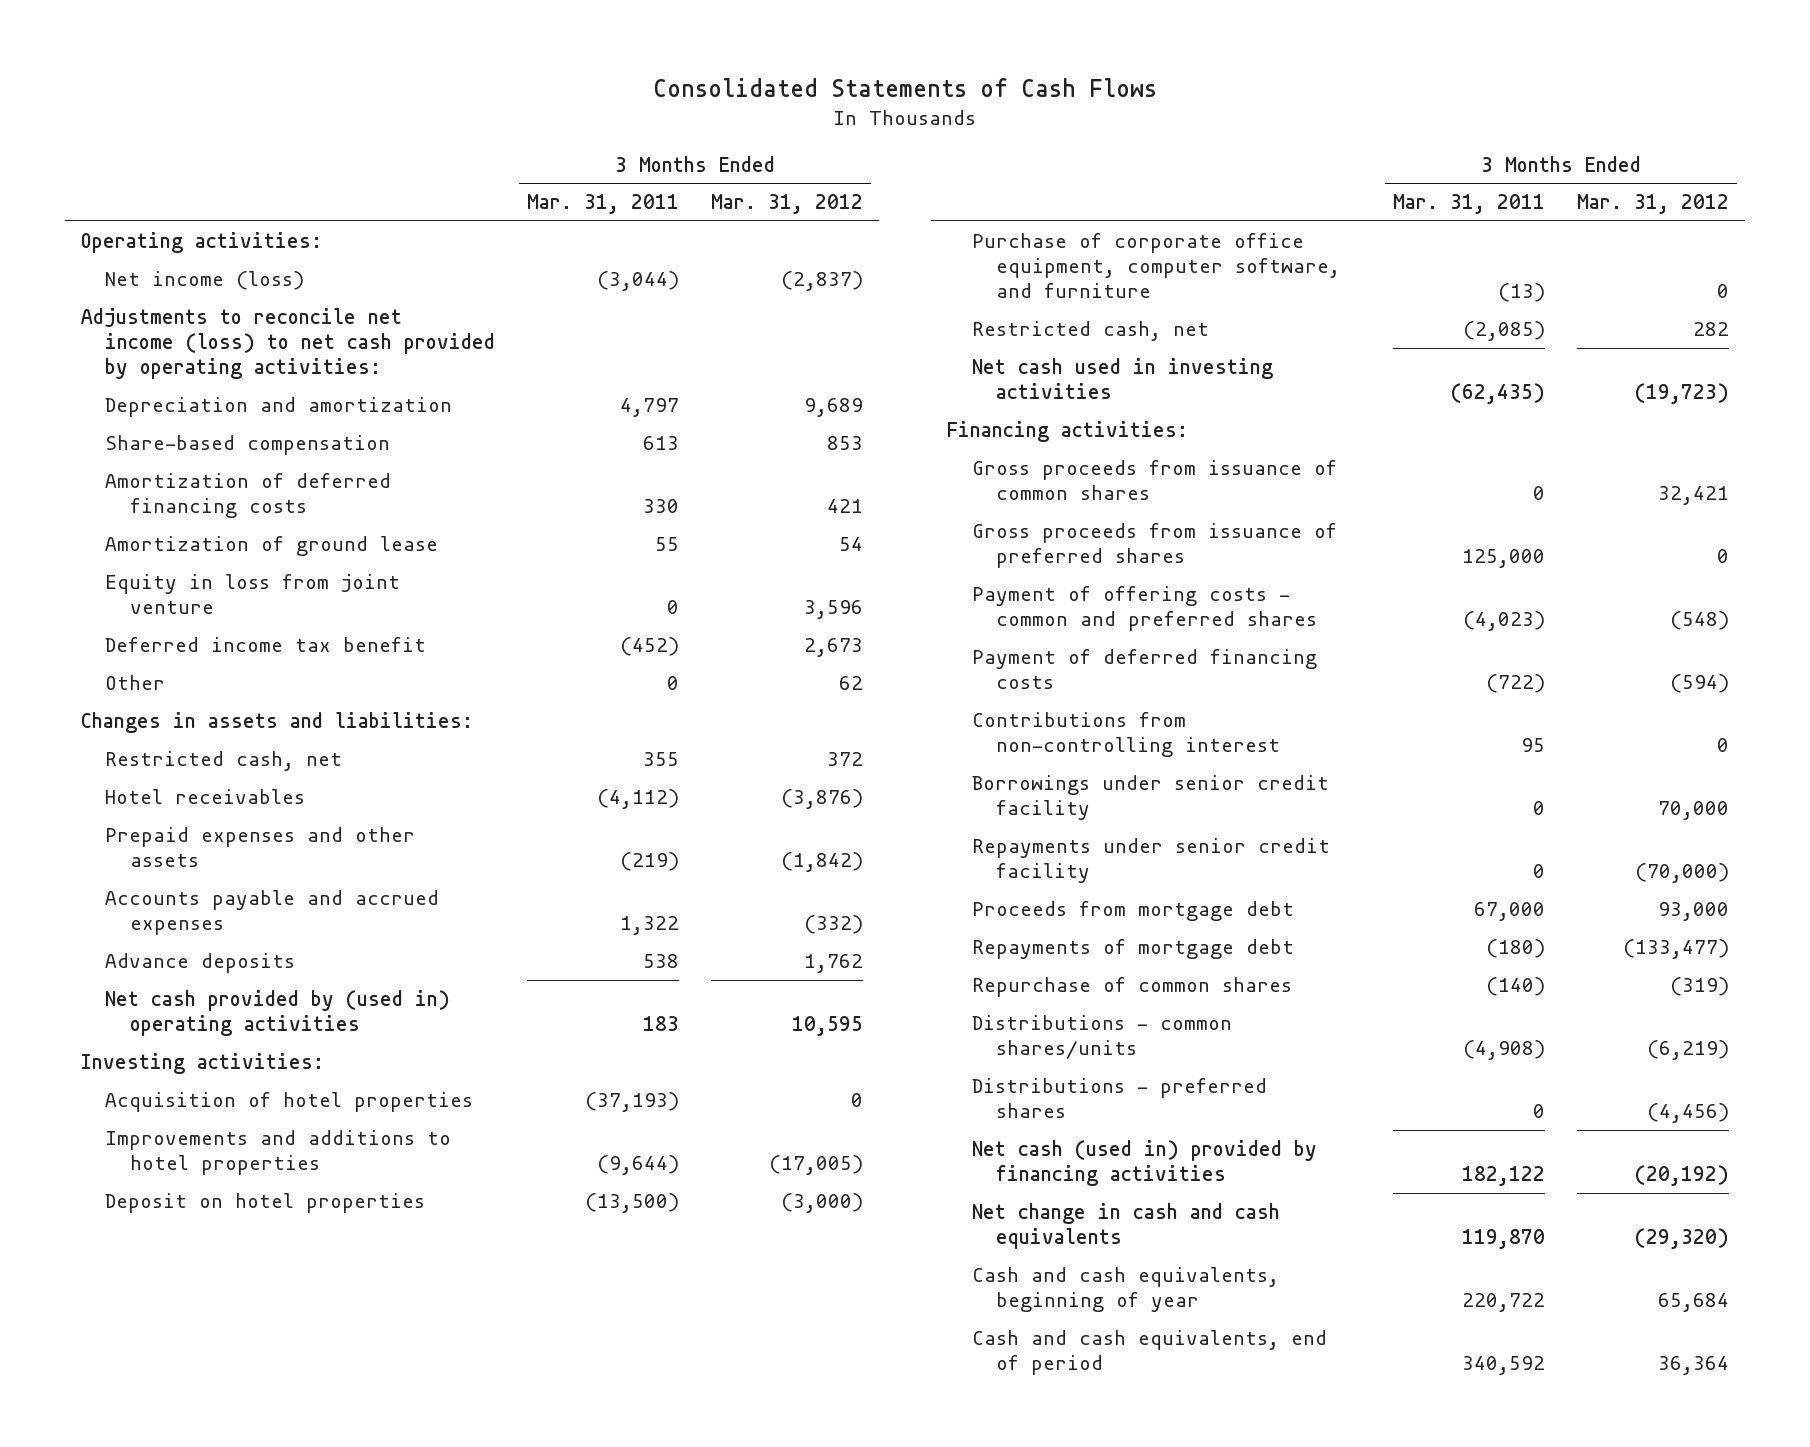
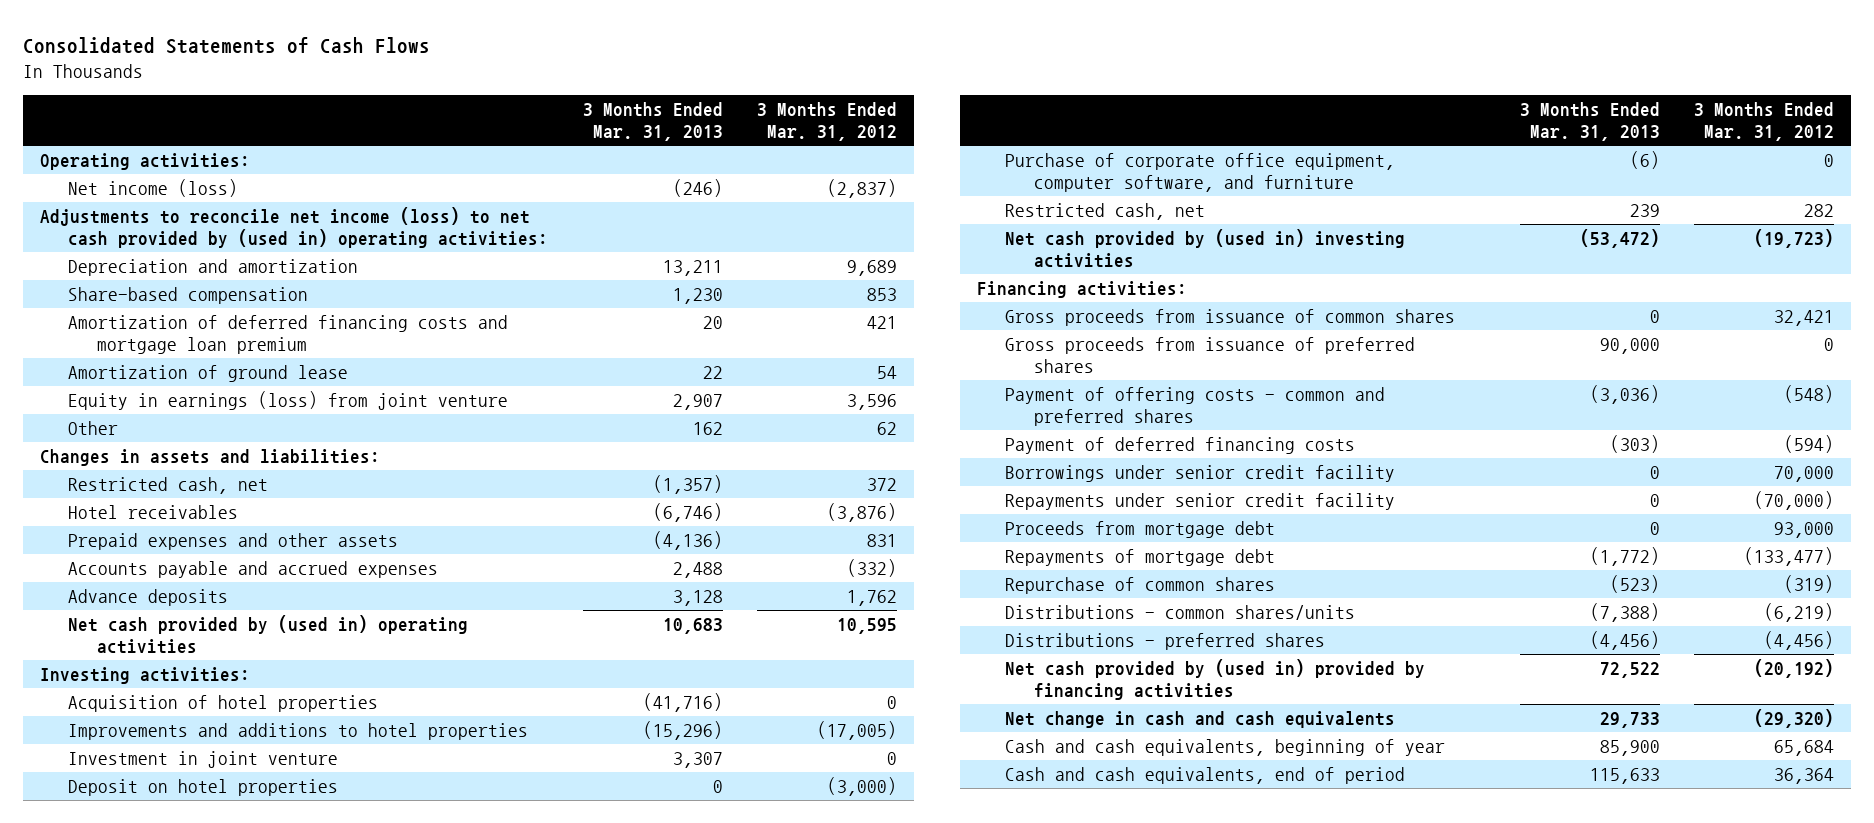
[527,194,680,215] Mar. 31, 2011 -> none
none -> [582,101,723,142] 3 Months Ended Mar. 31, 2013
[80,307,496,380] Adjustments to reconcile net income (loss) to net cash provided by operating activities: -> [40,206,549,249] Adjustments to reconcile net income (loss) to net cash provided by (used in) operating activities:
[105,472,392,518] Amortization of deferred financing costs -> [68,314,509,355] Amortization of deferred financing costs and mortgage loan premium
[105,636,427,652] Deferred income tax benefit -> none
[105,573,401,614] Equity in loss from joint venture -> [68,390,509,410] Equity in earnings (loss) from joint venture
[781,851,864,872] (1,842) -> [866,533,897,547] 831
none -> [68,750,339,768] Investment in joint venture
[971,357,1273,399] Net cash used in investing activities -> [1005,228,1406,269] Net cash provided by (used in) investing activities
[971,711,1280,757] Contributions from non-controlling interest -> none
[971,1139,1317,1186] Net cash (used in) provided by financing activities -> [1005,658,1426,701] Net cash provided by (used in) provided by financing activities

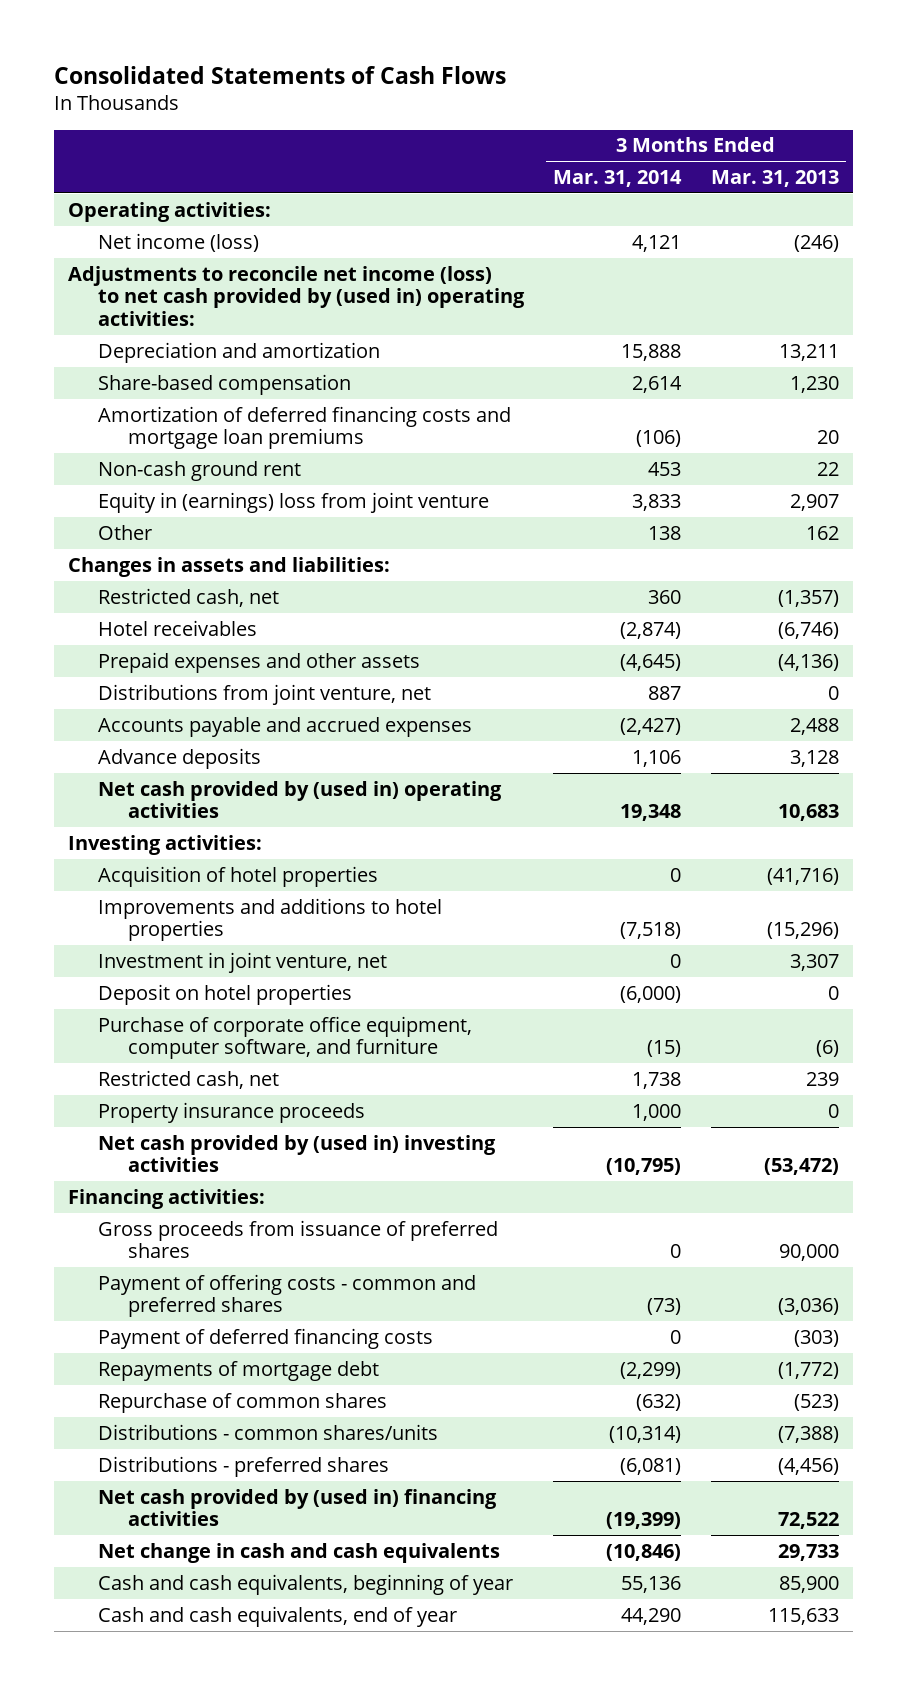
[756,101,897,142] 3 Months Ended Mar. 31, 2012 -> none
none -> [553,169,683,187] Mar. 31, 2014
[68,314,509,355] Amortization of deferred financing costs and mortgage loan premium -> [98,405,512,450] Amortization of deferred financing costs and mortgage loan premiums
[68,364,349,382] Amortization of ground lease -> [98,460,302,481] Non-cash ground rent
[68,390,509,410] Equity in earnings (loss) from joint venture -> [98,491,490,513] Equity in (earnings) loss from joint venture
none -> [98,683,432,705] Distributions from joint venture, net
[68,750,339,768] Investment in joint venture -> [98,951,388,973] Investment in joint venture, net
none -> [98,1101,366,1123] Property insurance proceeds
[1005,308,1456,326] Gross proceeds from issuance of common shares -> none
[1005,464,1396,482] Borrowings under senior credit facility -> none
[1005,492,1396,510] Repayments under senior credit facility -> none
[1005,520,1276,538] Proceeds from mortgage debt -> none
[1005,658,1426,701] Net cash provided by (used in) provided by financing activities -> [98,1488,498,1527] Net cash provided by (used in) financing activities
[1005,766,1406,784] Cash and cash equivalents, end of period -> [98,1605,458,1627] Cash and cash equivalents, end of year

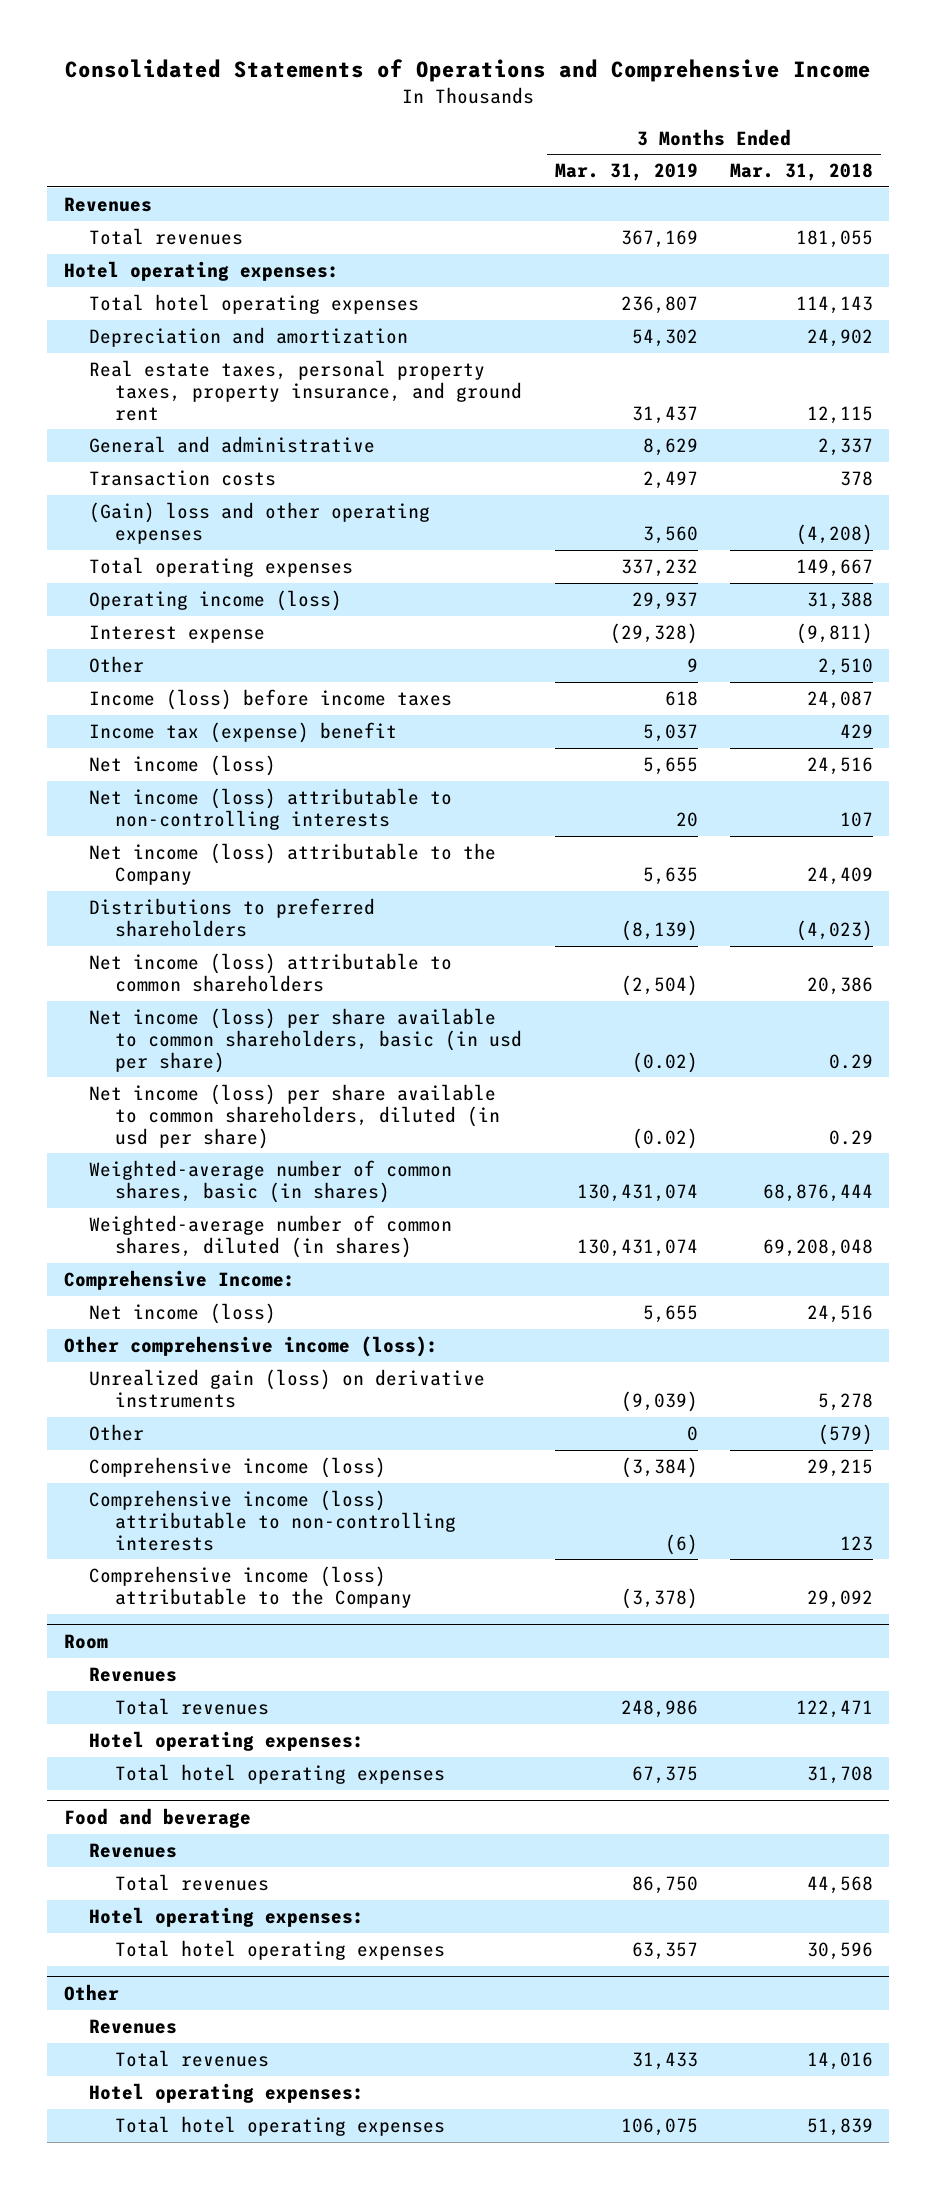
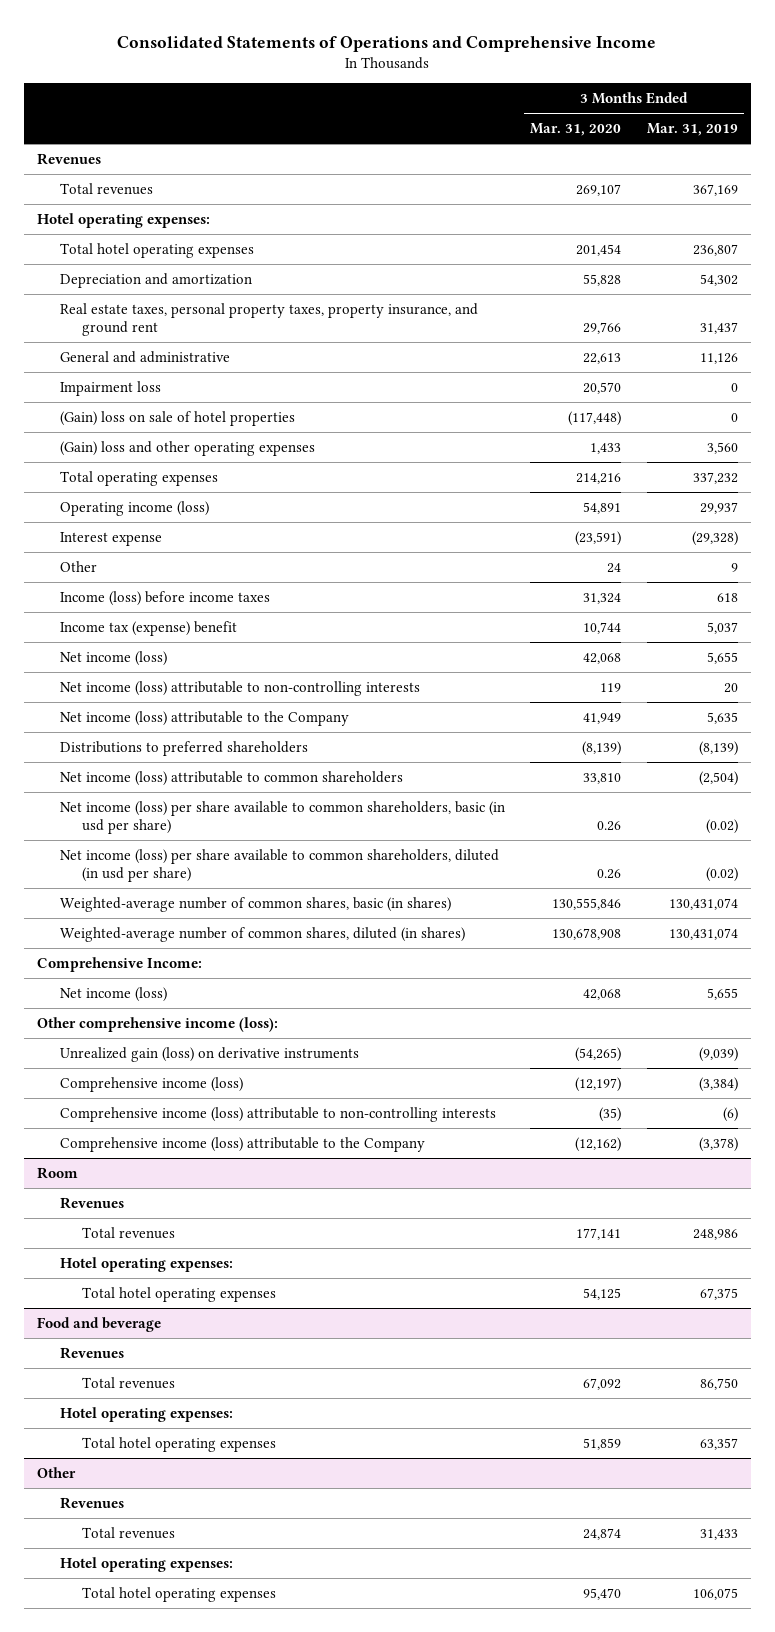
[729,163,873,182] Mar. 31, 2018 -> none
none -> [530,123,622,137] Mar. 31, 2020
[89,469,277,486] Transaction costs -> none
[642,437,698,456] 8,629 -> [699,352,738,364] 11,126
none -> [59,380,161,396] Impairment loss
none -> [59,410,295,426] (Gain) loss on sale of hotel properties
[89,1423,145,1441] Other -> none

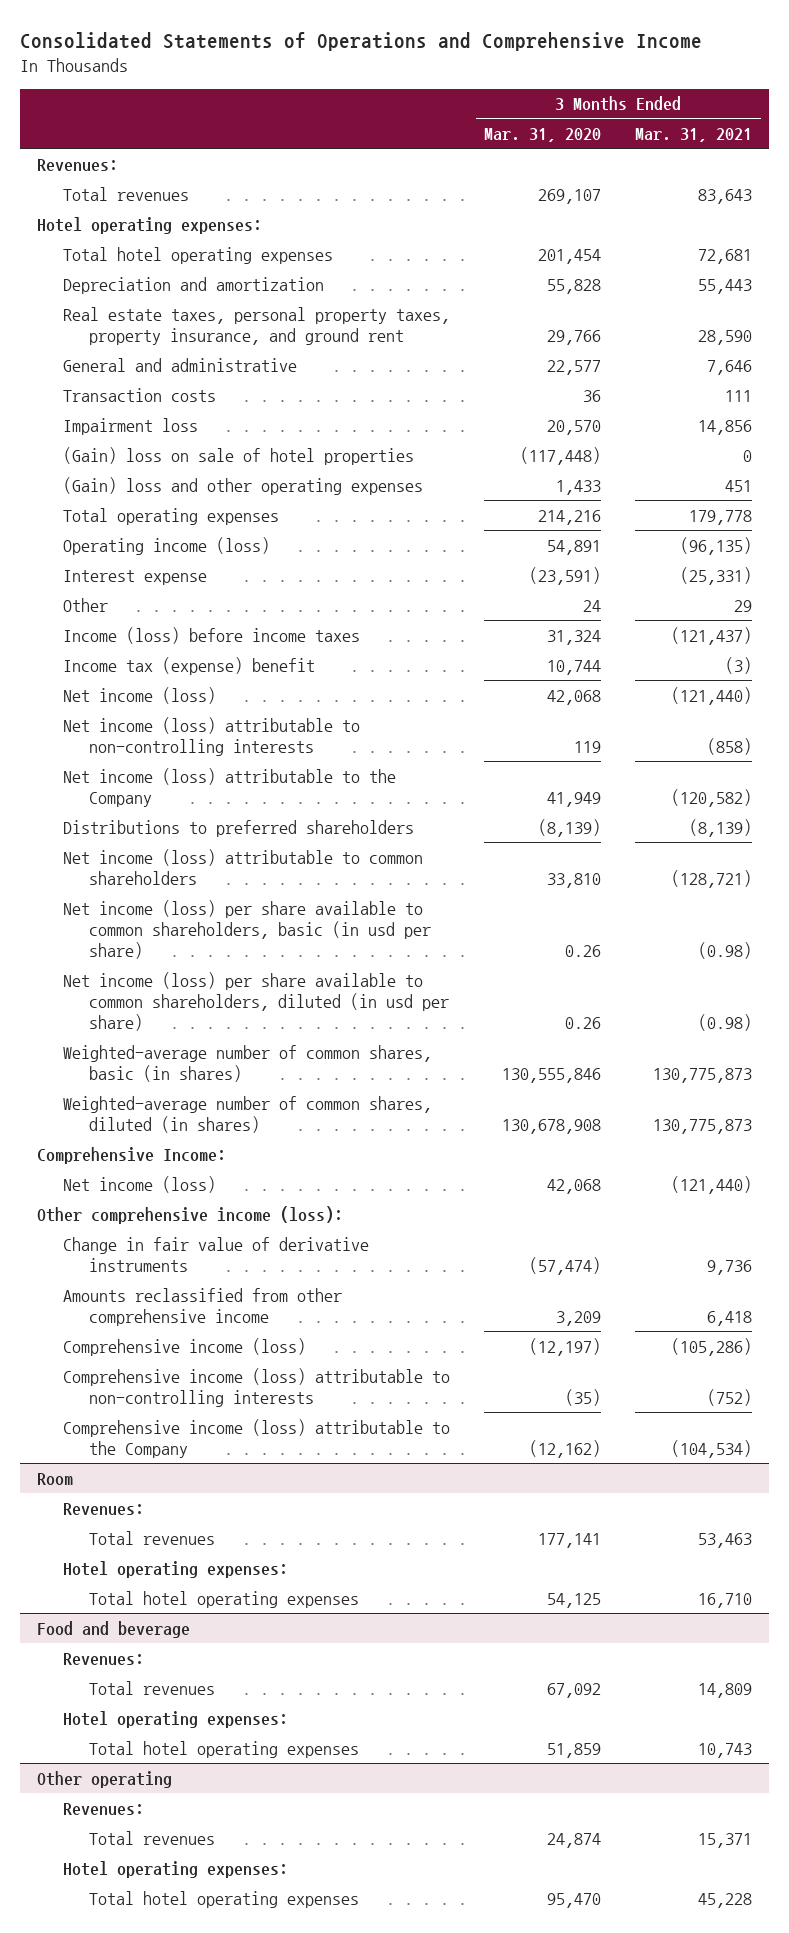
[646,123,738,137] Mar. 31, 2019 -> none
none -> [635,128,753,143] Mar. 31, 2021
[36,152,101,165] Revenues -> [36,158,118,171] Revenues:
[583,352,622,364] 22,613 -> [547,359,602,375] 22,577
none -> [63,387,217,402] Transaction costs
[59,1046,359,1062] Unrealized gain (loss) on derivative instruments -> none
none -> [63,1236,370,1272] Change in fair value of derivative instruments
none -> [63,1287,343,1326] Amounts reclassified from other comprehensive income
[59,1196,124,1209] Revenues -> [63,1502,145,1515] Revenues:
[59,1346,124,1359] Revenues -> [63,1652,145,1665] Revenues:
[36,1466,76,1478] Other -> [36,1770,172,1788] Other operating
[59,1496,124,1509] Revenues -> [63,1802,145,1815] Revenues:

